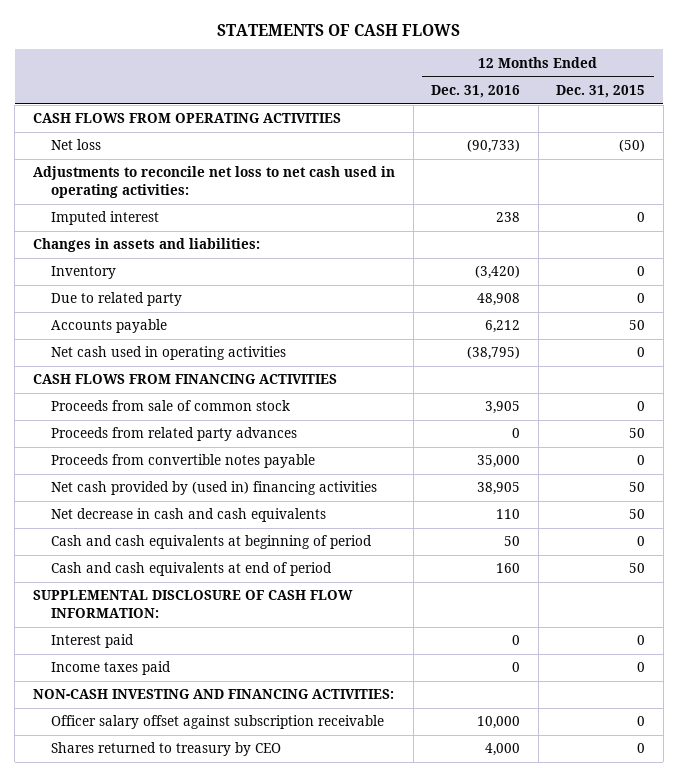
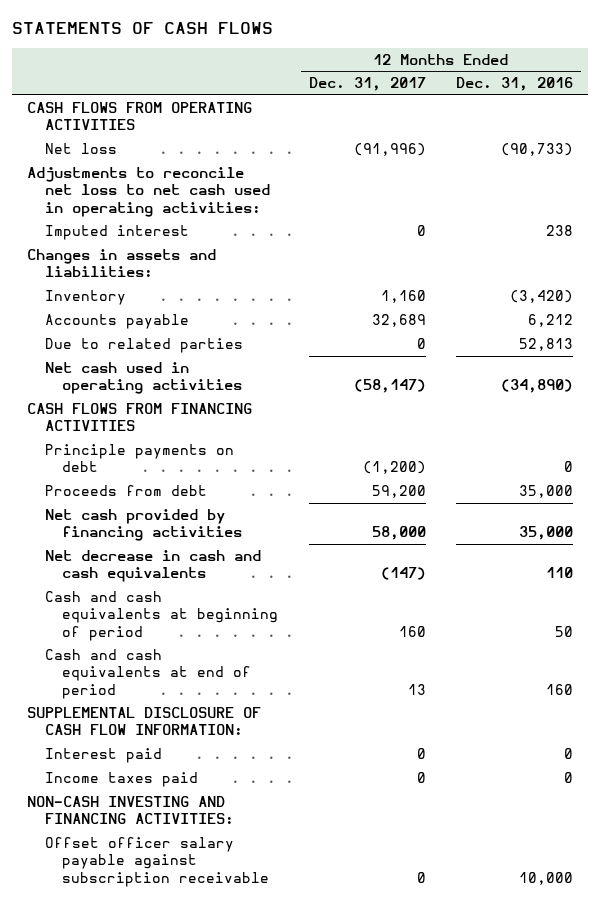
[556,84,646,98] Dec. 31, 2015 -> none
none -> [308,77,426,92] Dec. 31, 2017
[50,292,182,307] Due to related party -> none
none -> [44,338,243,354] Due to related parties
[467,346,521,361] (38,795) -> [501,379,574,394] (34,890)
[50,400,290,412] Proceeds from sale of common stock -> none
[50,427,297,442] Proceeds from related party advances -> none
[50,454,315,469] Proceeds from convertible notes payable -> none
none -> [44,444,234,473] Principle payments on debt
none -> [44,485,207,497] Proceeds from debt
[50,481,377,496] Net cash provided by (used in) financing activities -> [44,509,243,542] Net cash provided by financing activities
[477,482,521,496] 38,905 -> [519,526,574,541] 35,000
[50,742,281,757] Shares returned to treasury by CEO -> none
[50,715,384,730] Officer salary offset against subscription receivable -> [44,837,270,887] Offset officer salary payable against subscription receivable

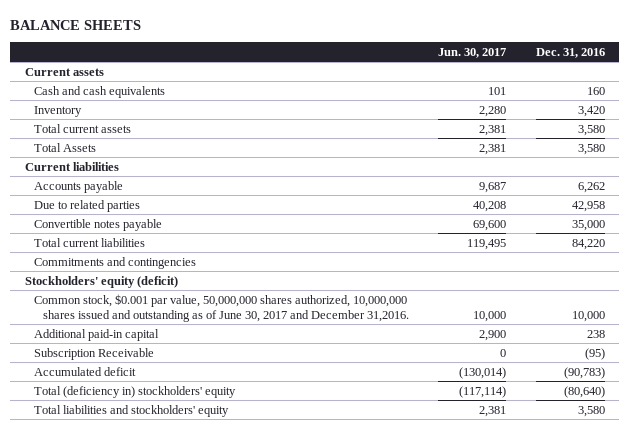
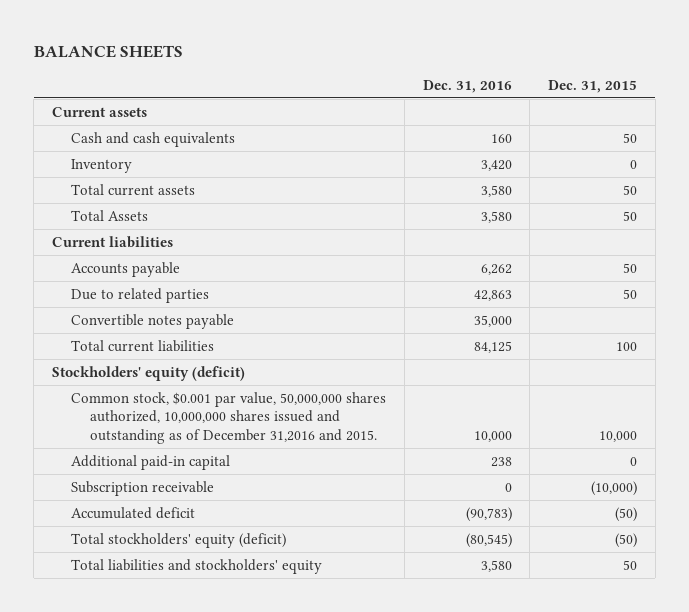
[438,48,507,59] Jun. 30, 2017 -> none
none -> [548,79,638,93] Dec. 31, 2015
[571,200,605,212] 42,958 -> [473,289,512,301] 42,863
[33,256,196,269] Commitments and contingencies -> none
[571,238,605,250] 84,220 -> [473,340,512,353] 84,125
[33,293,409,322] Common stock, $0.001 par value, 50,000,000 shares authorized, 10,000,000 shares issued and outstanding as of June 30, 2017 and December 31,2016. -> [71,391,387,445] Common stock, $0.001 par value, 50,000,000 shares authorized, 10,000,000 shares issued and outstanding as of December 31,2016 and 2015.
[33,347,154,360] Subscription Receivable -> [71,480,215,496] Subscription receivable
[584,347,605,360] (95) -> [504,482,512,492] 0
[33,385,236,398] Total (deficiency in) stockholders' equity -> [71,532,287,548] Total stockholders' equity (deficit)
[563,385,605,398] (80,640) -> [465,532,512,548] (80,545)

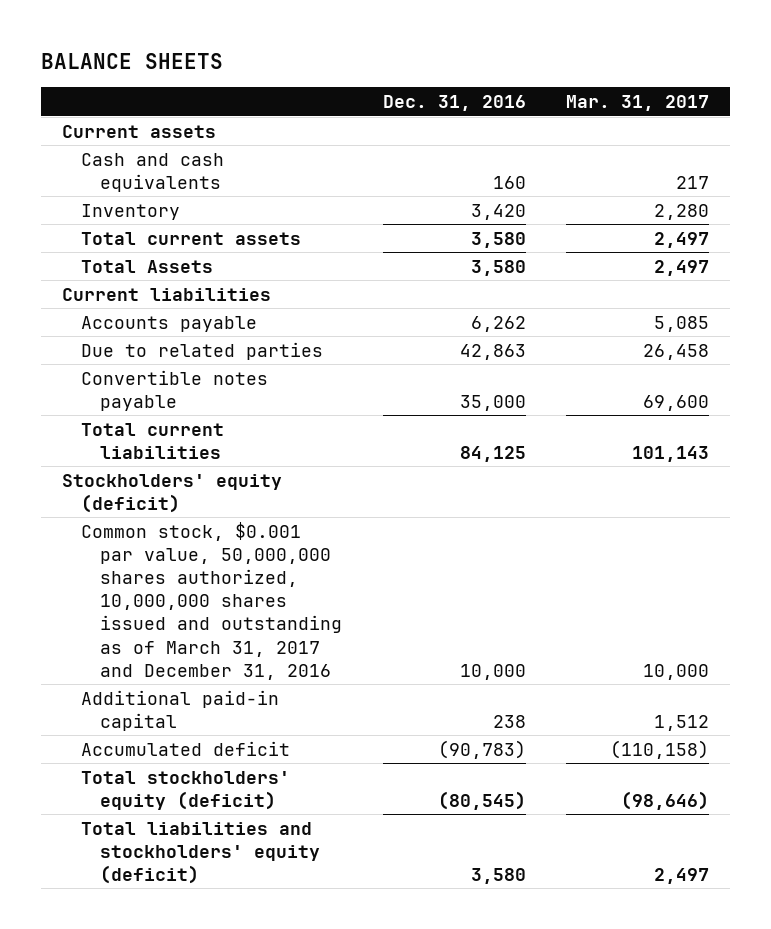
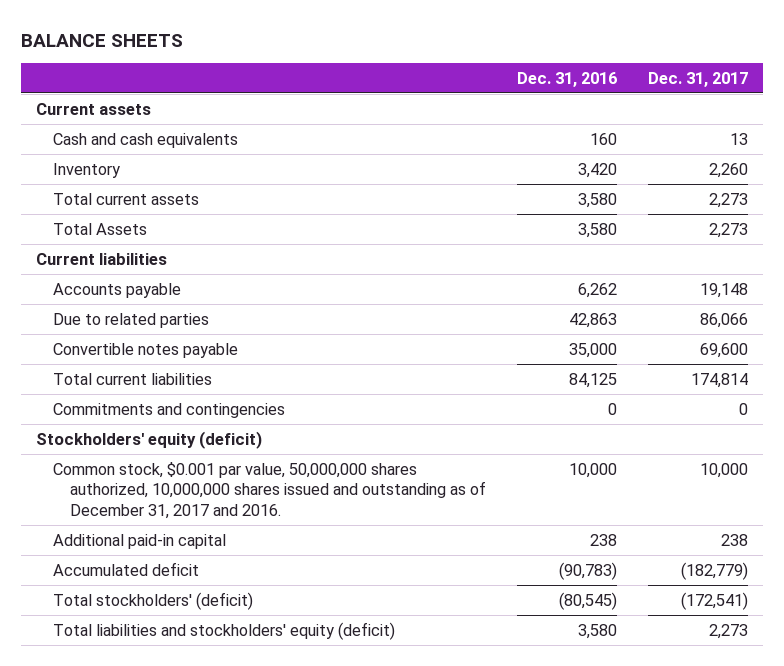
[566,95,710,112] Mar. 31, 2017 -> none
none -> [647,71,748,87] Dec. 31, 2017
none -> [53,402,286,418] Commitments and contingencies
[80,521,343,680] Common stock, $0.001 par value, 50,000,000 shares authorized, 10,000,000 shares issued and outstanding as of March 31, 2017 and December 31, 2016 -> [53,461,486,519] Common stock, $0.001 par value, 50,000,000 shares authorized, 10,000,000 shares issued and outstanding as of December 31, 2017 and 2016.
[80,770,290,810] Total stockholders' equity (deficit) -> [53,591,254,610] Total stockholders' (deficit)

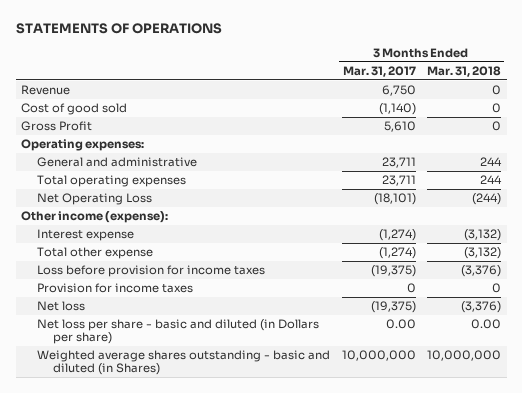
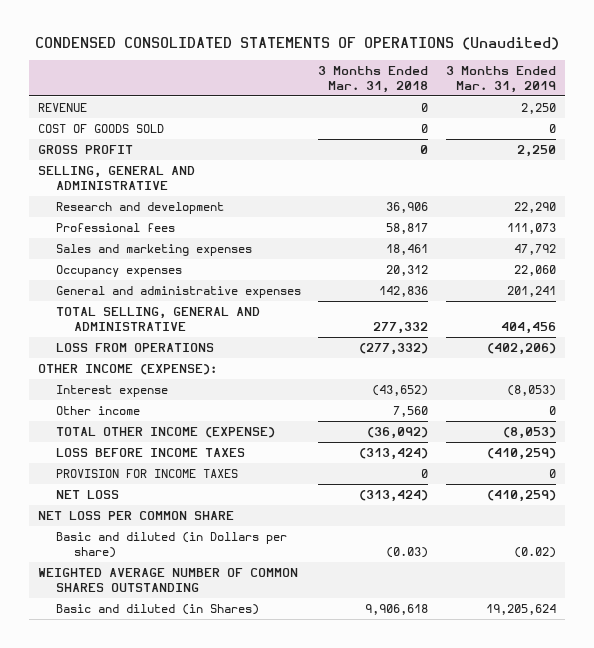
[15,23,222,35] STATEMENTS OF OPERATIONS -> [35,36,560,50] CONDENSED CONSOLIDATED STATEMENTS OF OPERATIONS (Unaudited)
[342,65,416,77] Mar. 31, 2017 -> none
none -> [445,65,556,93] 3 Months Ended Mar. 31, 2019
[21,138,145,151] Operating expenses: -> none
[37,174,187,187] Total operating expenses -> none
[21,84,71,95] Revenue -> [38,102,88,112] REVENUE
[21,102,128,115] Cost of good sold -> [38,123,165,133] COST OF GOODS SOLD
[21,120,93,131] Gross Profit -> [38,144,134,154] GROSS PROFIT
none -> [38,165,196,191] SELLING, GENERAL AND ADMINISTRATIVE
none -> [55,201,224,214] Research and development
none -> [55,222,175,232] Professional fees
none -> [55,243,252,256] Sales and marketing expenses
none -> [55,264,182,277] Occupancy expenses
[37,156,198,167] General and administrative -> [55,285,301,298] General and administrative expenses
[480,156,503,166] 244 -> [379,285,429,297] 142,836
none -> [55,306,260,332] TOTAL SELLING, GENERAL AND ADMINISTRATIVE
[37,192,153,205] Net Operating Loss -> [55,342,214,352] LOSS FROM OPERATIONS
[472,192,502,205] (244) -> [359,342,429,355] (277,332)
[21,210,169,223] Other income (expense): -> [38,363,218,375] OTHER INCOME (EXPENSE):
[464,228,502,241] (3,132) -> [372,384,429,396] (43,652)
none -> [55,405,140,415] Other income
[37,246,154,259] Total other expense -> [55,426,275,438] TOTAL OTHER INCOME (EXPENSE)
[464,246,502,259] (3,132) -> [367,426,429,439] (36,092)
[37,264,266,277] Loss before provision for income taxes -> [55,447,245,457] LOSS BEFORE INCOME TAXES
[461,264,502,277] (3,376) -> [359,447,429,460] (313,424)
[37,282,194,293] Provision for income taxes -> [55,468,238,478] PROVISION FOR INCOME TAXES
[37,300,86,311] Net loss -> [55,489,119,499] NET LOSS
[461,300,502,313] (3,376) -> [359,489,429,502] (313,424)
none -> [38,510,235,520] NET LOSS PER COMMON SHARE
[37,318,320,345] Net loss per share - basic and diluted (in Dollars per share) -> [55,531,287,559] Basic and diluted (in Dollars per share)
[471,318,502,329] 0.00 -> [386,547,429,559] (0.03)
none -> [38,567,299,593] WEIGHTED AVERAGE NUMBER OF COMMON SHARES OUTSTANDING
[37,349,331,376] Weighted average shares outstanding - basic and diluted (in Shares) -> [55,603,259,615] Basic and diluted (in Shares)
[427,349,502,361] 10,000,000 -> [365,603,429,615] 9,906,618

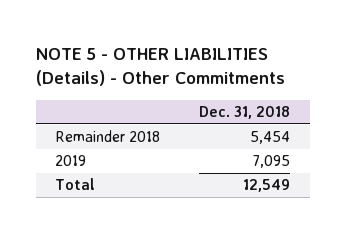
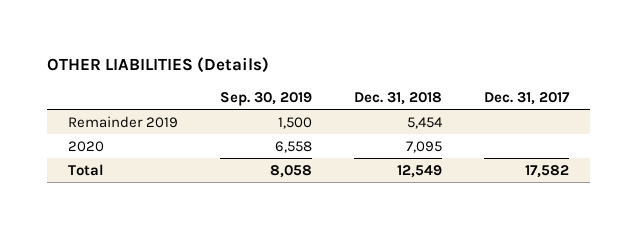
[35,48,285,87] NOTE 5 - OTHER LIABILITIES (Details) - Other Commitments -> [47,57,270,74] OTHER LIABILITIES (Details)
none -> [220,92,313,107] Sep. 30, 2019
none -> [484,92,571,106] Dec. 31, 2017
[55,130,161,143] Remainder 2018 -> [68,115,179,128] Remainder 2019
[55,155,87,167] 2019 -> [68,140,105,152] 2020

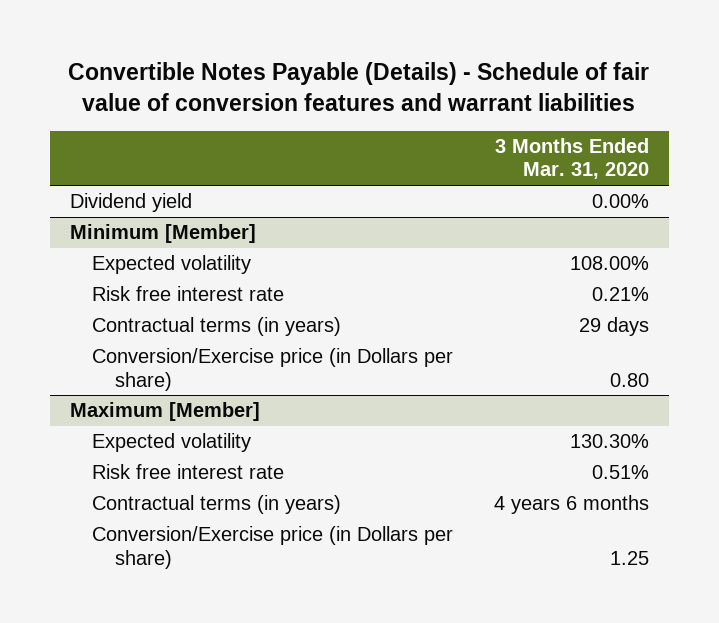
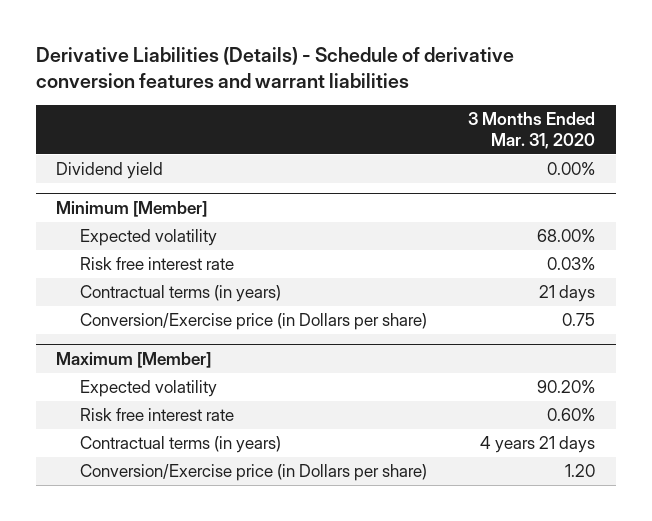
[68,62,650,112] Convertible Notes Payable (Details) - Schedule of fair value of conversion features and warrant liabilities -> [35,46,514,89] Derivative Liabilities (Details) - Schedule of derivative conversion features and warrant liabilities
[569,256,649,271] 108.00% -> [537,229,596,243] 68.00%
[591,287,649,302] 0.21% -> [547,257,596,271] 0.03%
[578,317,649,337] 29 days -> [539,285,596,303] 21 days
[609,372,649,387] 0.80 -> [562,313,596,327] 0.75
[569,434,649,449] 130.30% -> [537,380,596,394] 90.20%
[591,465,649,480] 0.51% -> [547,408,596,422] 0.60%
[493,495,649,515] 4 years 6 months -> [480,436,596,454] 4 years 21 days
[609,550,649,565] 1.25 -> [565,464,596,478] 1.20

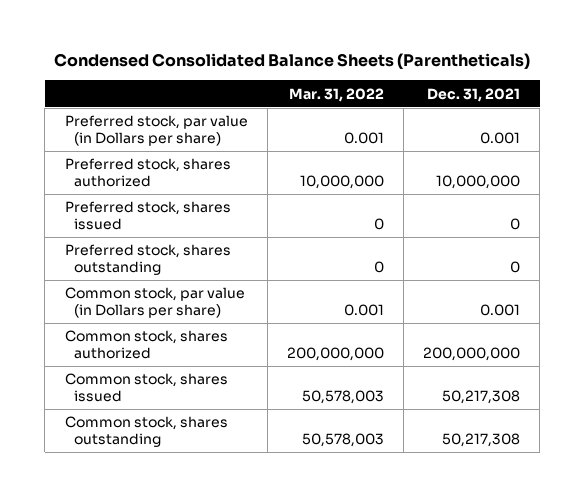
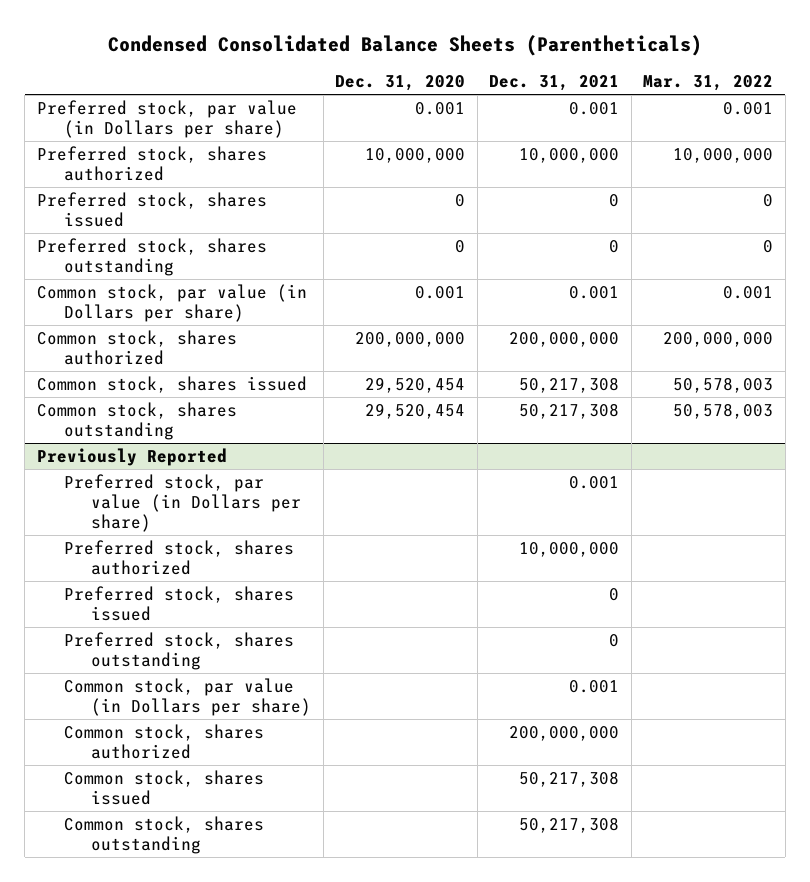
none -> [335,75,466,92] Dec. 31, 2020
none -> [36,447,227,466] Previously Reported
none -> [63,473,302,533] Preferred stock, par value (in Dollars per share)
none -> [63,539,294,576] Preferred stock, shares authorized
none -> [63,585,294,622] Preferred stock, shares issued
none -> [63,631,294,671] Preferred stock, shares outstanding
none -> [63,677,312,717] Common stock, par value (in Dollars per share)
none -> [63,723,264,760] Common stock, shares authorized
none -> [63,769,264,806] Common stock, shares issued
none -> [63,815,264,855] Common stock, shares outstanding

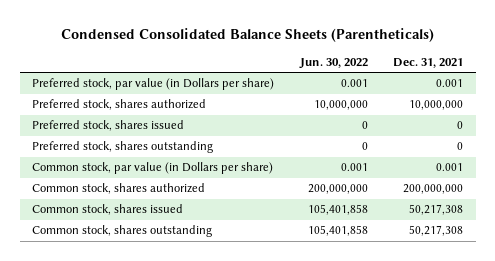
[335,75,466,92] Dec. 31, 2020 -> none
[643,75,774,92] Mar. 31, 2022 -> none
none -> [298,58,368,70] Jun. 30, 2022
[36,447,227,466] Previously Reported -> none
[63,473,302,533] Preferred stock, par value (in Dollars per share) -> none
[63,539,294,576] Preferred stock, shares authorized -> none
[63,585,294,622] Preferred stock, shares issued -> none
[63,631,294,671] Preferred stock, shares outstanding -> none
[63,677,312,717] Common stock, par value (in Dollars per share) -> none
[63,723,264,760] Common stock, shares authorized -> none
[63,769,264,806] Common stock, shares issued -> none
[63,815,264,855] Common stock, shares outstanding -> none

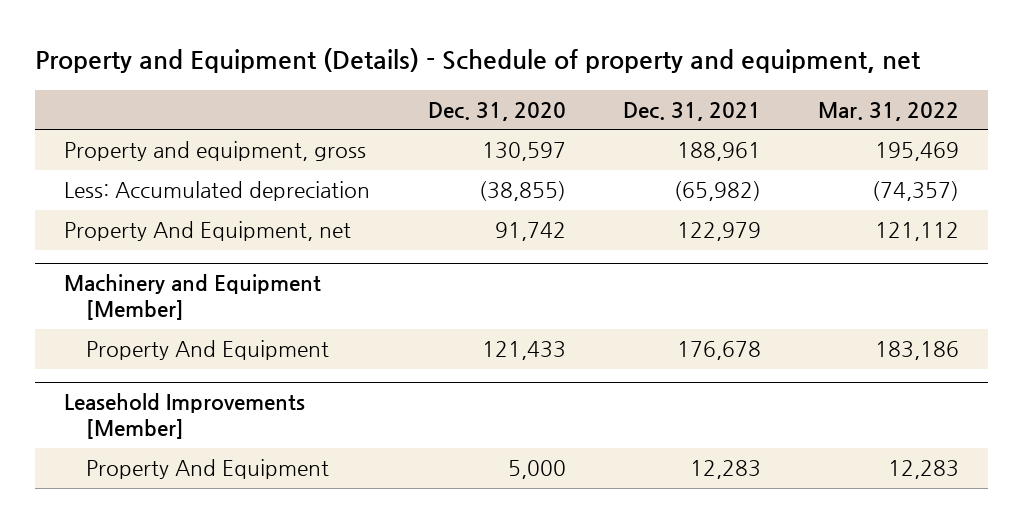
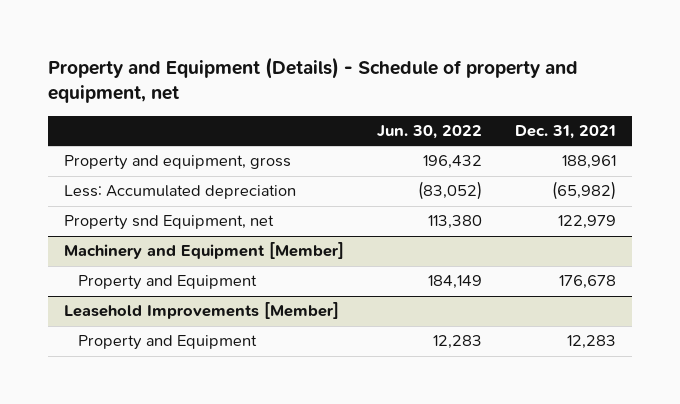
[427,101,566,121] Dec. 31, 2020 -> none
[818,101,960,121] Mar. 31, 2022 -> none
none -> [377,125,483,140] Jun. 30, 2022
[64,221,352,242] Property And Equipment, net -> [64,215,275,231] Property snd Equipment, net
[85,340,329,361] Property And Equipment -> [78,275,258,291] Property and Equipment
[85,459,329,480] Property And Equipment -> [78,335,258,351] Property and Equipment

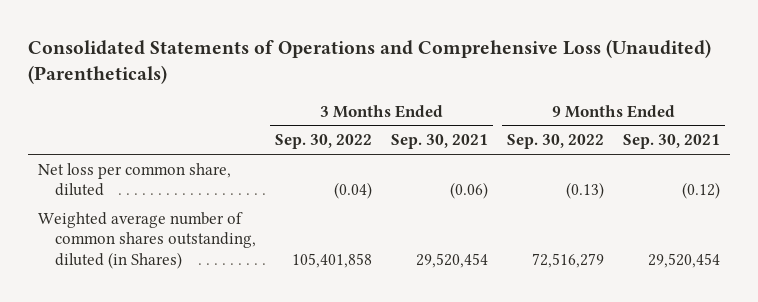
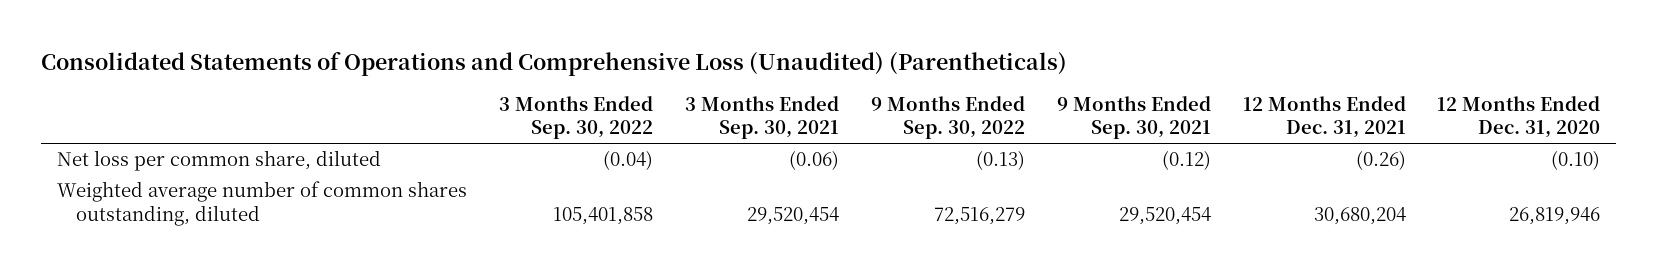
none -> [1242,95,1406,139] 12 Months Ended Dec. 31, 2021
none -> [1437,95,1601,139] 12 Months Ended Dec. 31, 2020
[37,211,257,269] Weighted average number of common shares outstanding, diluted (in Shares) -> [57,181,468,226] Weighted average number of common shares outstanding, diluted

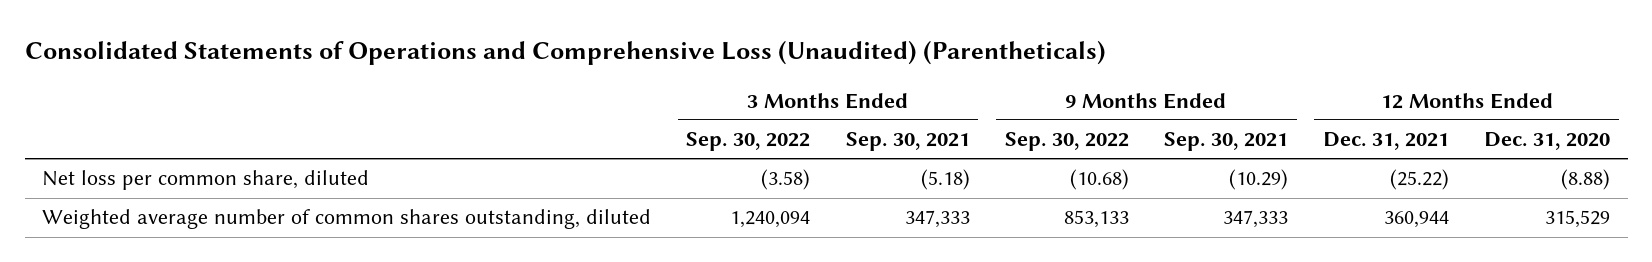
[603,150,654,171] (0.04) -> [761,169,811,191] (3.58)
[788,150,839,171] (0.06) -> [920,169,970,191] (5.18)
[975,150,1025,171] (0.13) -> [1069,169,1129,191] (10.68)
[1161,150,1211,171] (0.12) -> [1228,169,1288,191] (10.29)
[1355,150,1406,171] (0.26) -> [1390,169,1450,191] (25.22)
[1551,150,1601,171] (0.10) -> [1561,169,1611,191] (8.88)
[553,206,654,225] 105,401,858 -> [730,211,811,229] 1,240,094
[746,206,839,225] 29,520,454 -> [904,210,970,229] 347,333
[933,206,1025,225] 72,516,279 -> [1063,210,1129,229] 853,133
[1118,206,1211,225] 29,520,454 -> [1222,210,1288,229] 347,333
[1313,206,1406,225] 30,680,204 -> [1384,211,1450,229] 360,944
[1509,206,1601,225] 26,819,946 -> [1545,210,1611,229] 315,529

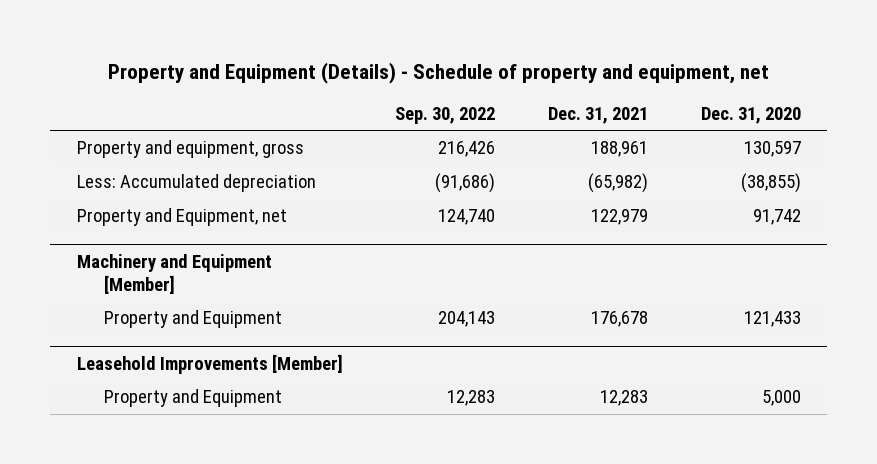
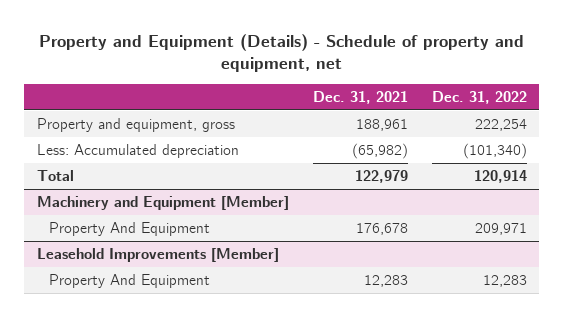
[395,107,496,125] Sep. 30, 2022 -> none
[700,107,801,125] Dec. 31, 2020 -> none
none -> [431,90,527,104] Dec. 31, 2022
[76,208,287,227] Property and Equipment, net -> [36,170,74,182] Total
[103,310,282,329] Property and Equipment -> [49,222,211,237] Property And Equipment
[103,389,282,408] Property and Equipment -> [49,274,211,289] Property And Equipment

